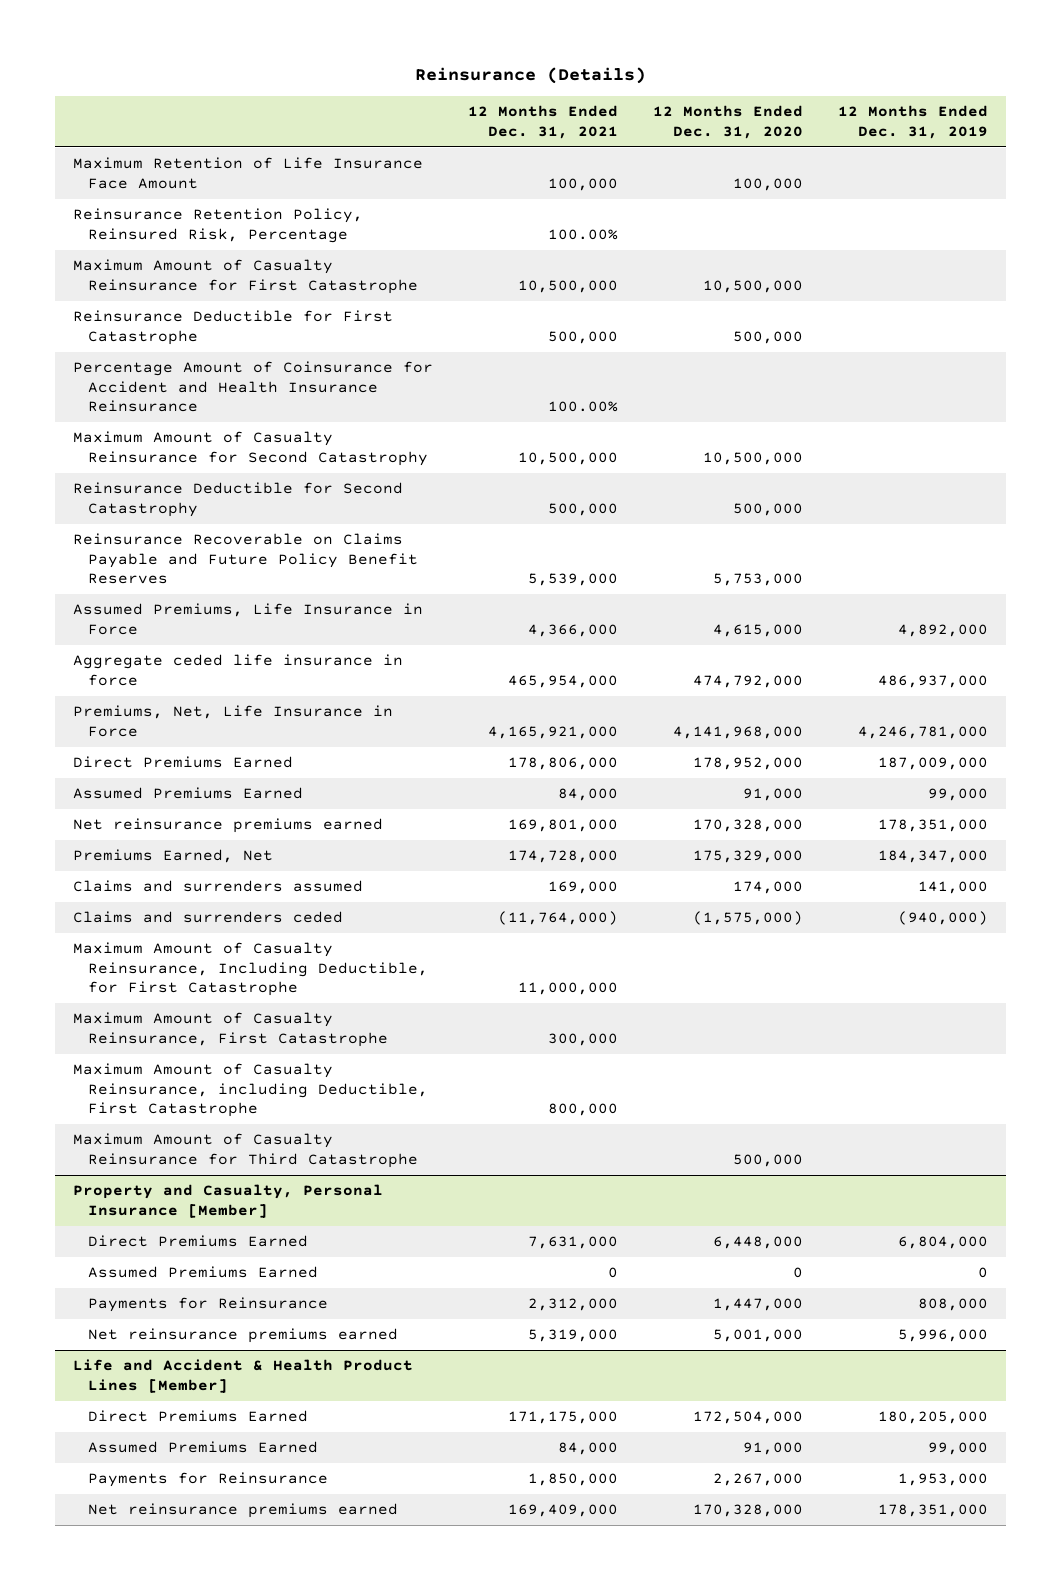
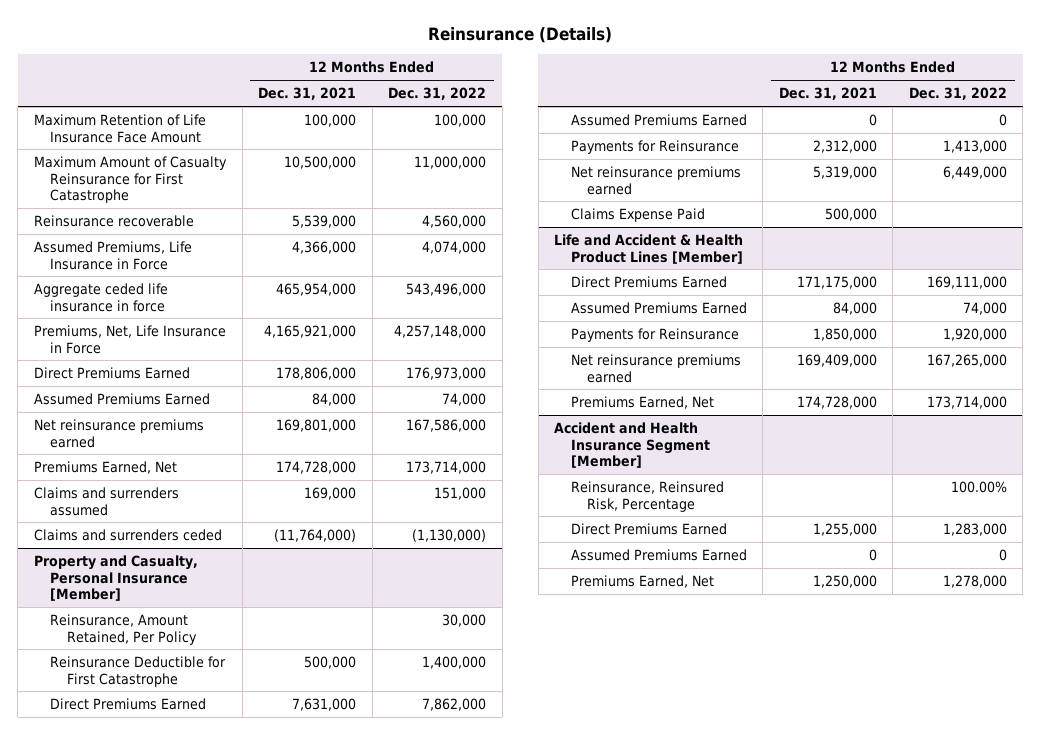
[653,105,804,139] 12 Months Ended Dec. 31, 2020 -> none
[838,105,989,139] 12 Months Ended Dec. 31, 2019 -> none
none -> [388,87,487,101] Dec. 31, 2022
[72,208,363,243] Reinsurance Retention Policy, Reinsured Risk, Percentage -> none
[72,310,393,345] Reinsurance Deductible for First Catastrophe -> none
[72,361,433,413] Percentage Amount of Coinsurance for Accident and Health Insurance Reinsurance -> none
[72,431,429,466] Maximum Amount of Casualty Reinsurance for Second Catastrophy -> none
[72,482,403,517] Reinsurance Deductible for Second Catastrophy -> none
[72,533,419,585] Reinsurance Recoverable on Claims Payable and Future Policy Benefit Reserves -> [33,215,194,228] Reinsurance recoverable
[72,942,429,997] Maximum Amount of Casualty Reinsurance, Including Deductible, for First Catastrophe -> none
[72,1012,389,1047] Maximum Amount of Casualty Reinsurance, First Catastrophe -> none
[72,1063,429,1118] Maximum Amount of Casualty Reinsurance, including Deductible, First Catastrophe -> none
[72,1133,419,1168] Maximum Amount of Casualty Reinsurance for Third Catastrophe -> none
none -> [50,614,197,645] Reinsurance, Amount Retained, Per Policy
none -> [50,656,227,687] Reinsurance Deductible for First Catastrophe
none -> [570,208,705,223] Claims Expense Paid
none -> [570,396,714,410] Premiums Earned, Net
none -> [554,422,710,469] Accident and Health Insurance Segment [Member]
none -> [570,481,724,512] Reinsurance, Reinsured Risk, Percentage
none -> [570,523,727,536] Direct Premiums Earned
none -> [570,549,747,562] Assumed Premiums Earned
none -> [570,575,714,589] Premiums Earned, Net

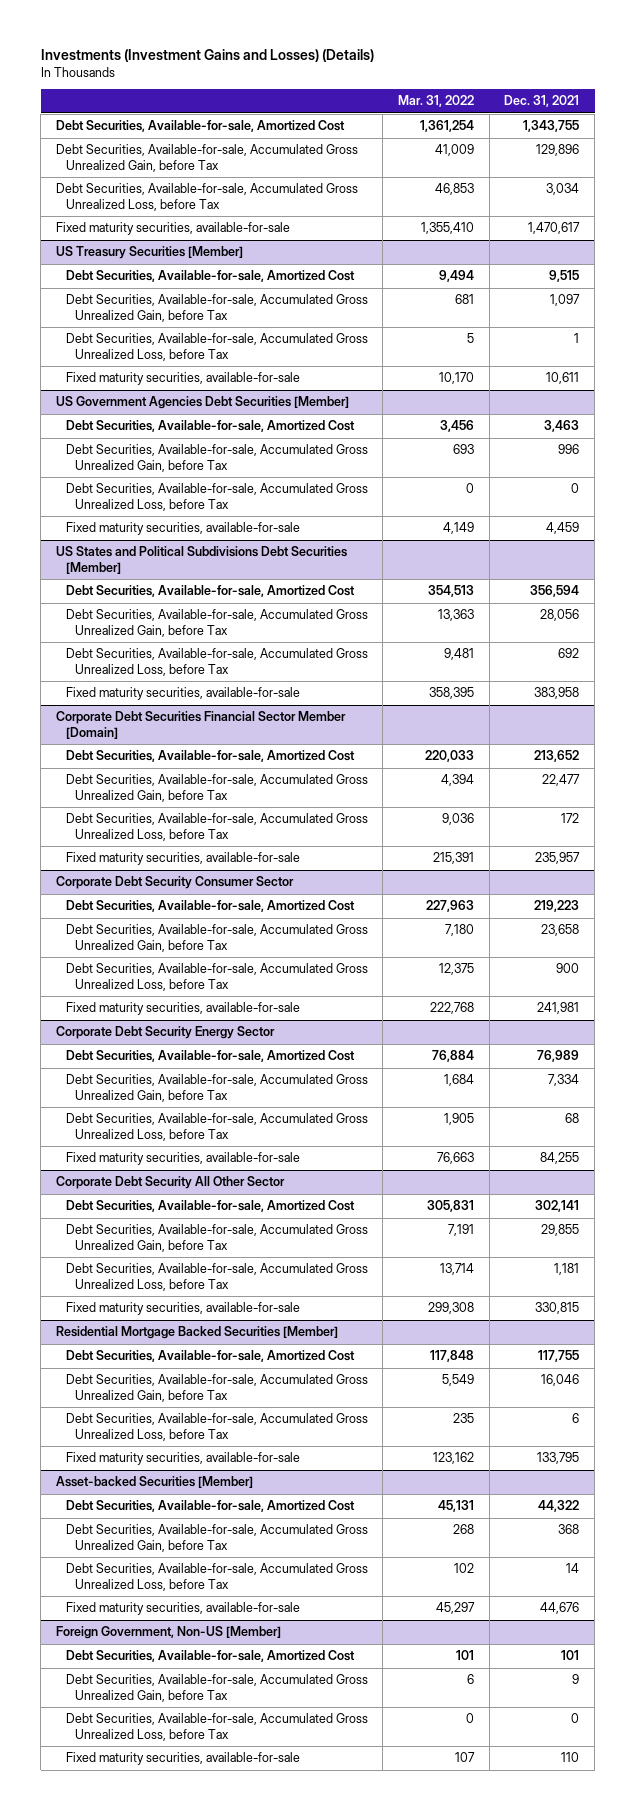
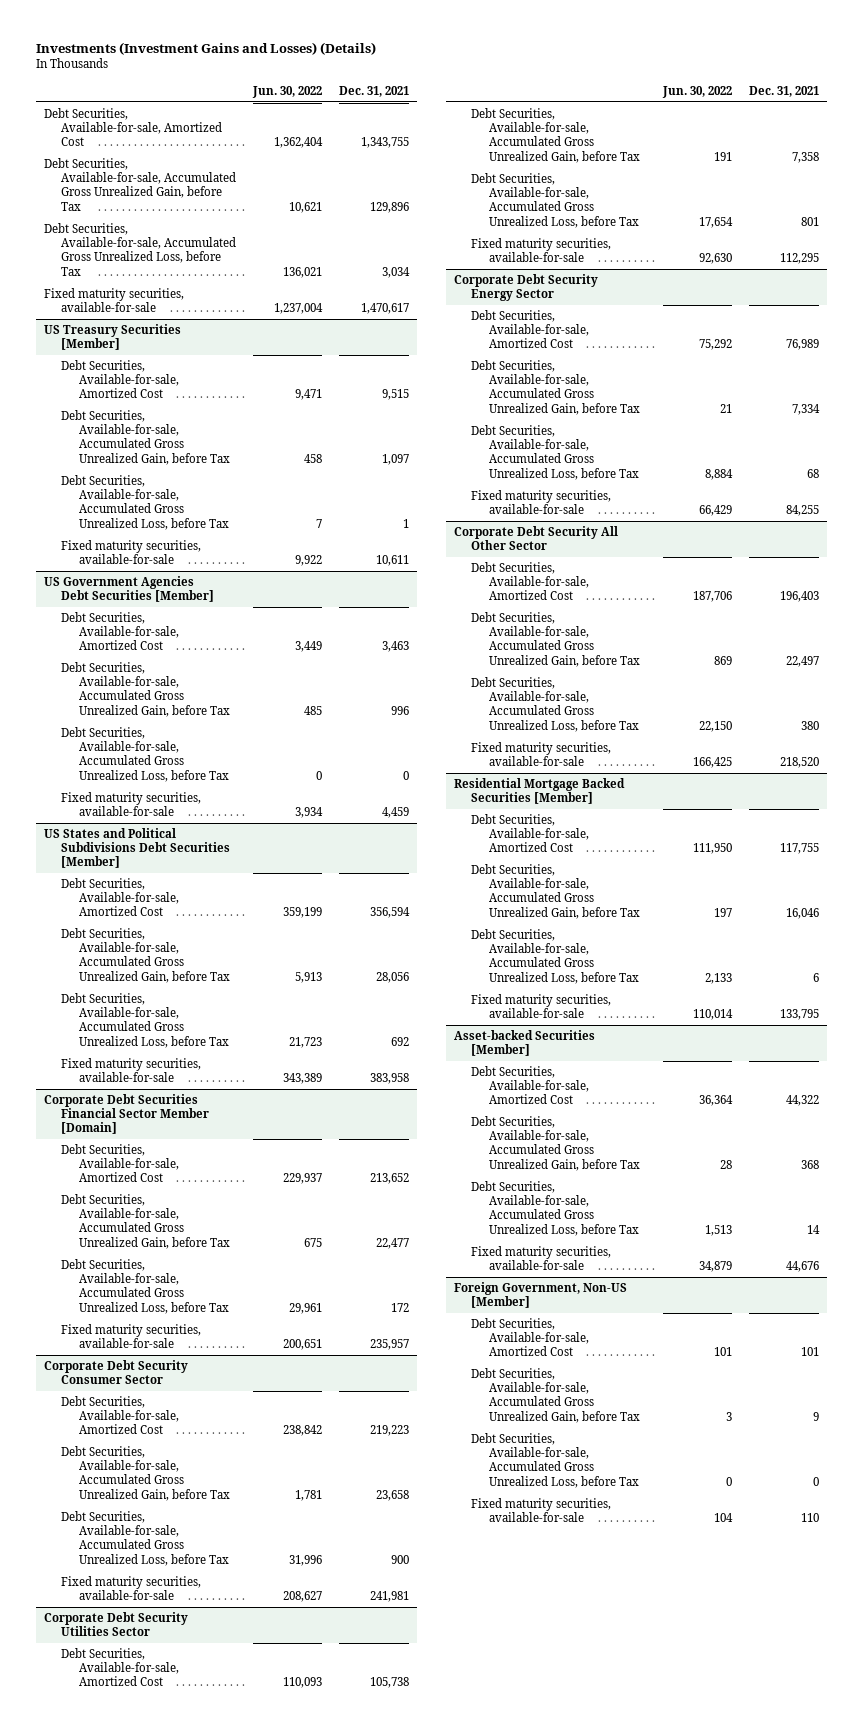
[398,95,475,108] Mar. 31, 2022 -> none
none -> [252,85,323,98] Jun. 30, 2022
none -> [43,1612,188,1637] Corporate Debt Security Utilities Sector
none -> [61,1648,179,1687] Debt Securities, Available-for-sale, Amortized Cost
none -> [471,108,640,163] Debt Securities, Available-for-sale, Accumulated Gross Unrealized Gain, before Tax
none -> [471,173,639,228] Debt Securities, Available-for-sale, Accumulated Gross Unrealized Loss, before Tax
none -> [471,238,612,263] Fixed maturity securities, available-for-sale
[535,1200,580,1213] 302,141 -> [779,591,819,603] 196,403
[541,1224,580,1237] 29,855 -> [785,655,819,667] 22,497
[554,1263,580,1276] 1,181 -> [800,720,819,730] 380
[535,1302,580,1315] 330,815 -> [779,757,819,769] 218,520

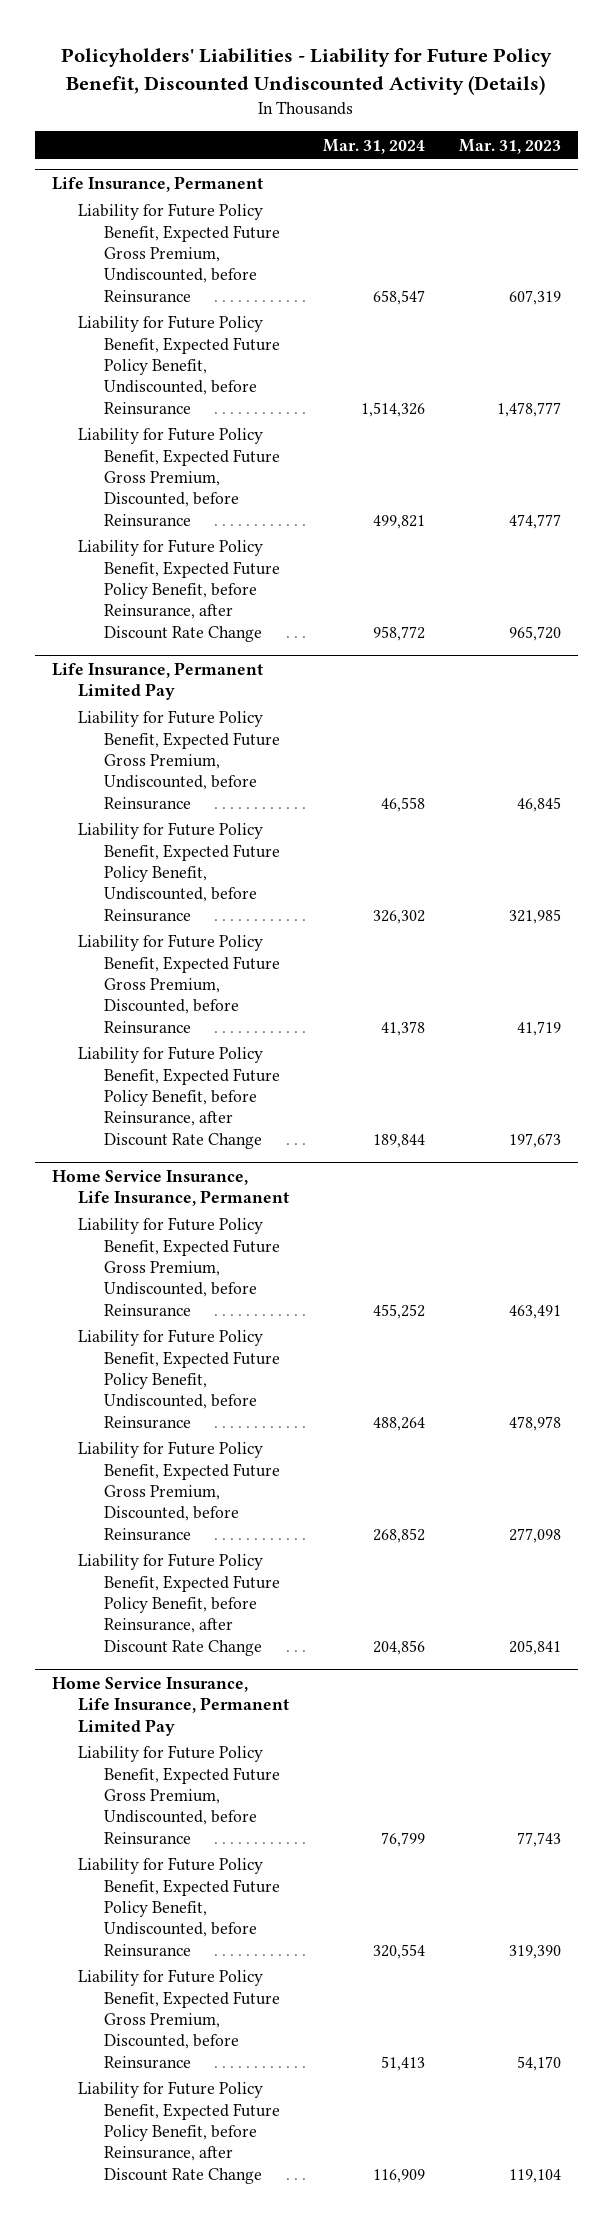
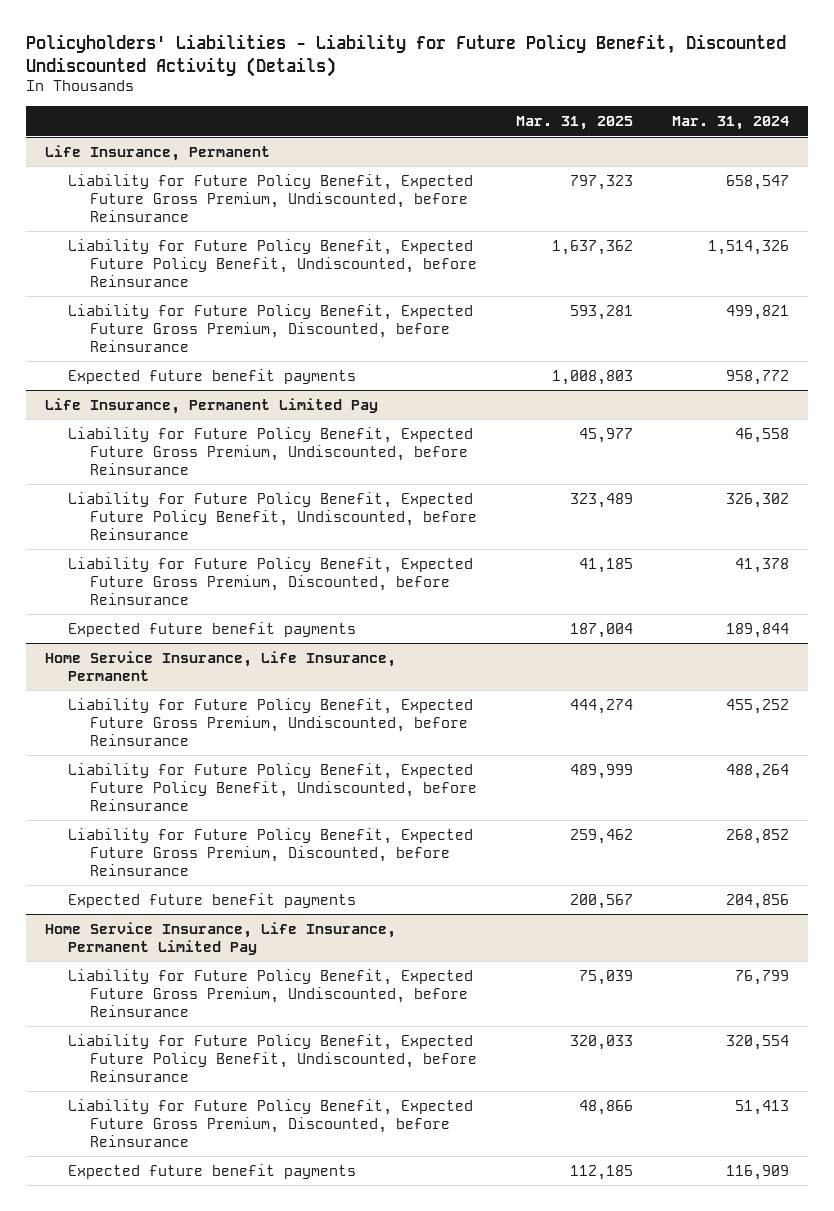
[458,138,561,154] Mar. 31, 2023 -> none
none -> [516,115,634,130] Mar. 31, 2025
[77,539,280,642] Liability for Future Policy Benefit, Expected Future Policy Benefit, before Reinsurance, after Discount Rate Change -> [67,368,356,384] Expected future benefit payments
[77,1046,280,1149] Liability for Future Policy Benefit, Expected Future Policy Benefit, before Reinsurance, after Discount Rate Change -> [67,621,356,637] Expected future benefit payments
[77,1553,280,1656] Liability for Future Policy Benefit, Expected Future Policy Benefit, before Reinsurance, after Discount Rate Change -> [67,892,356,908] Expected future benefit payments
[77,2081,280,2184] Liability for Future Policy Benefit, Expected Future Policy Benefit, before Reinsurance, after Discount Rate Change -> [67,1163,356,1179] Expected future benefit payments

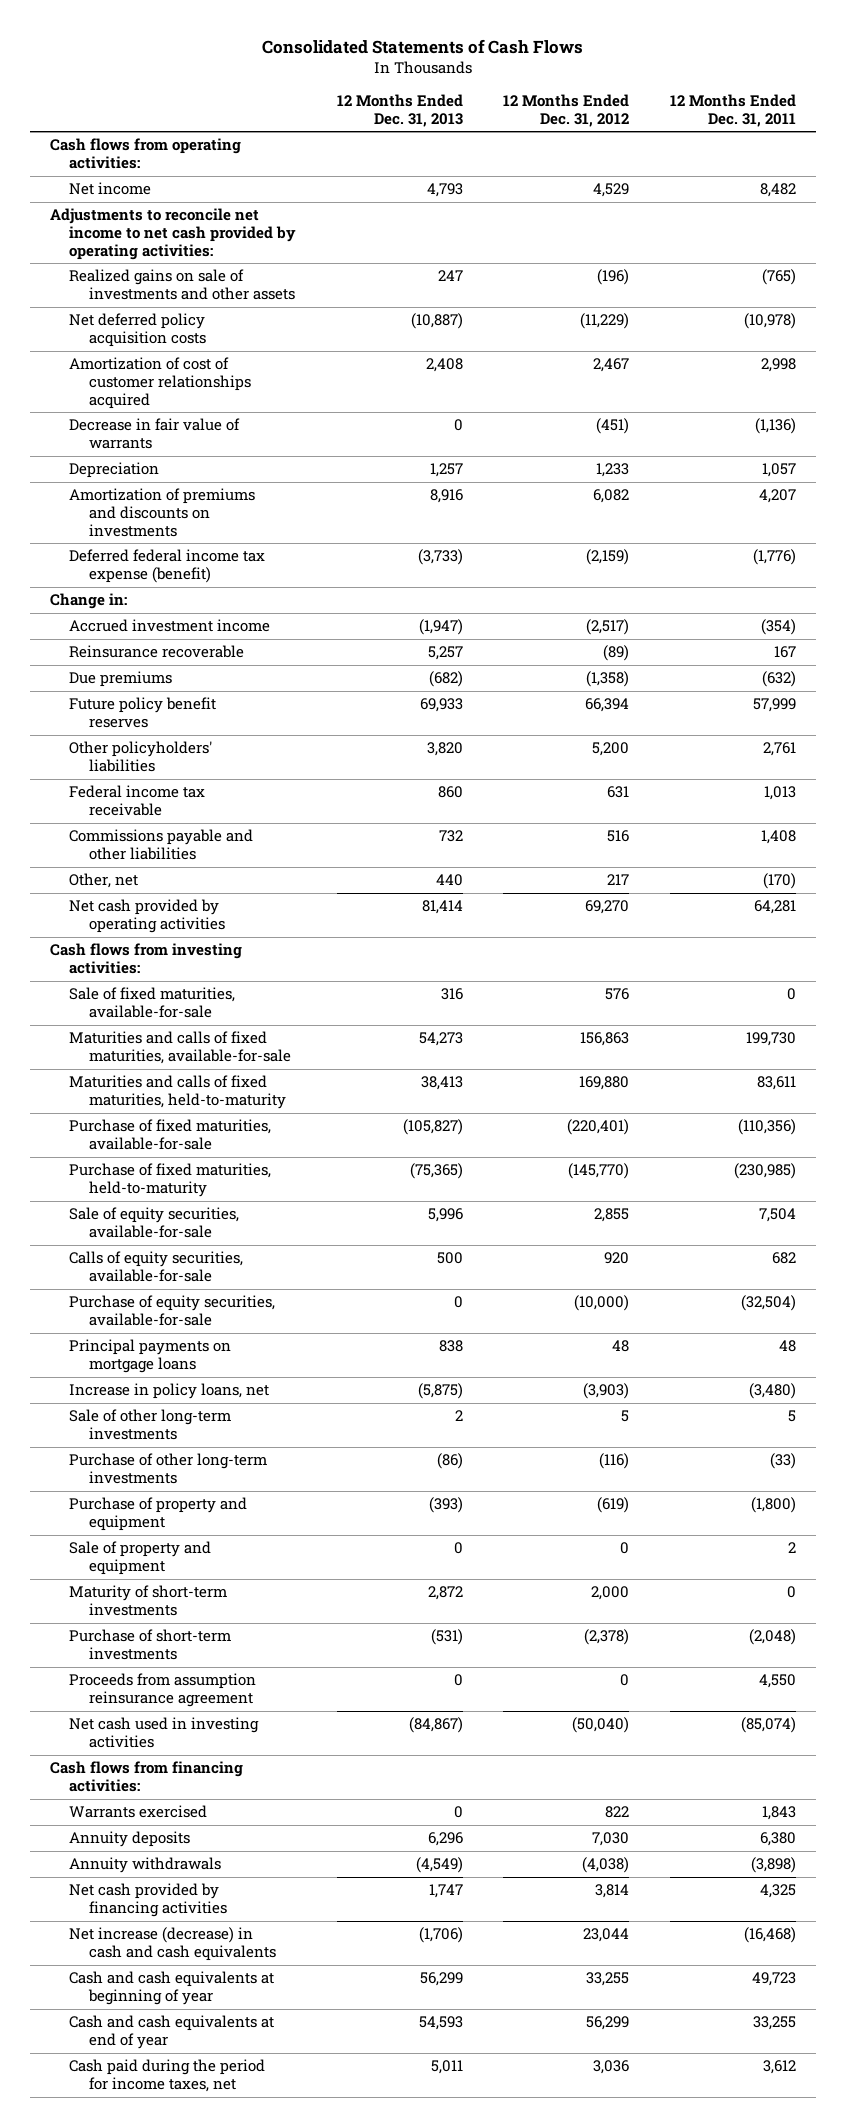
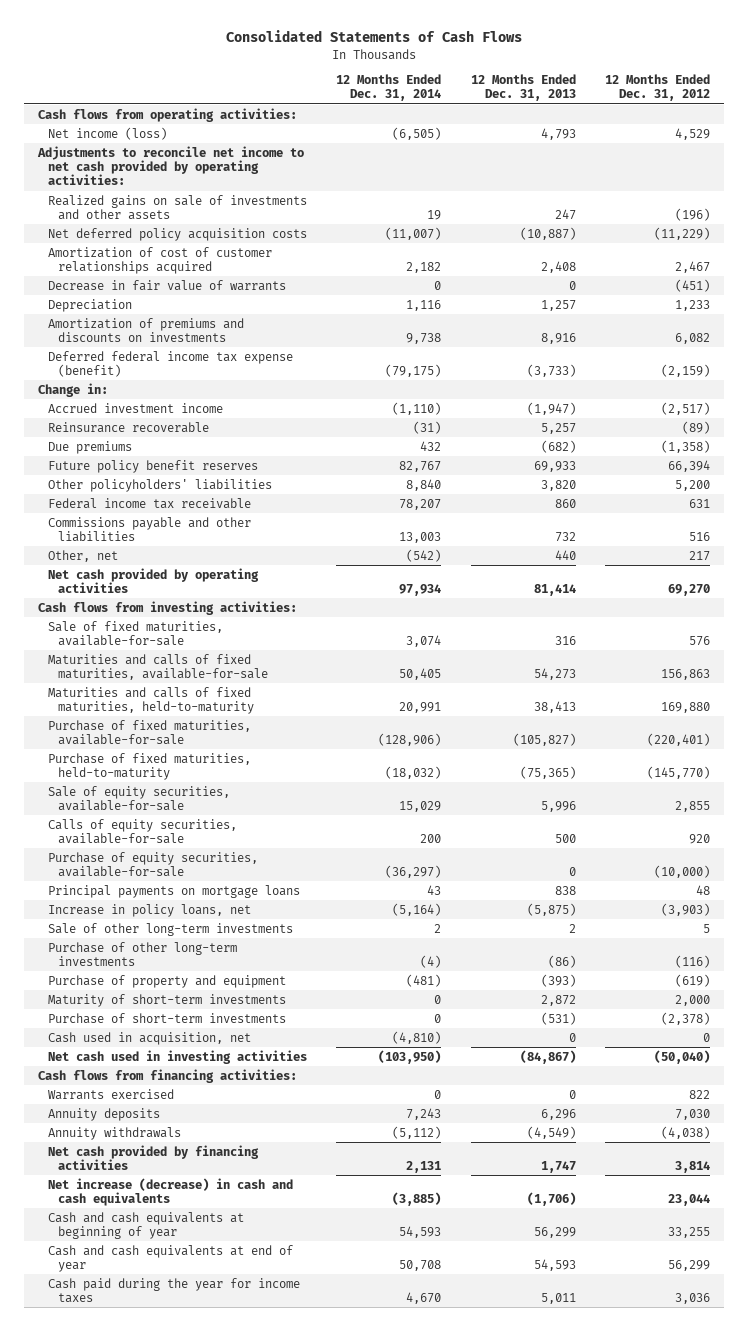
[669,93,796,127] 12 Months Ended Dec. 31, 2011 -> none
none -> [336,74,442,102] 12 Months Ended Dec. 31, 2014
[69,182,152,196] Net income -> [48,126,168,140] Net income (loss)
[69,1541,212,1576] Sale of property and equipment -> none
[69,1673,257,1708] Proceeds from assumption reinsurance agreement -> none
none -> [48,1031,252,1045] Cash used in acquisition, net
[69,2059,266,2093] Cash paid during the period for income taxes, net -> [48,1277,301,1303] Cash paid during the year for income taxes

